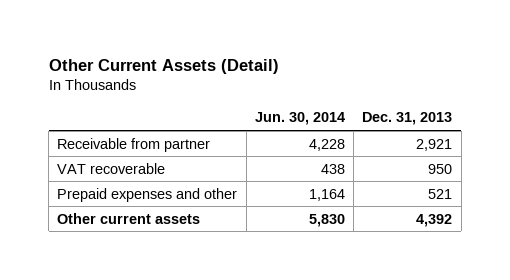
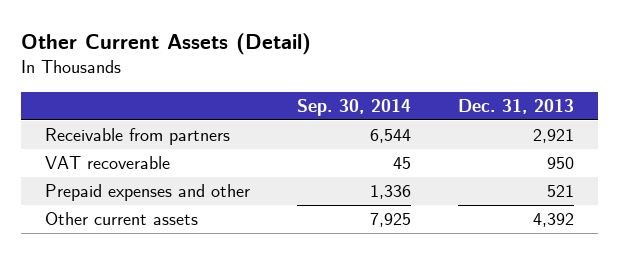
[254,112,345,126] Jun. 30, 2014 -> none
none -> [297,98,412,116] Sep. 30, 2014
[57,137,211,152] Receivable from partner -> [44,128,230,146] Receivable from partners

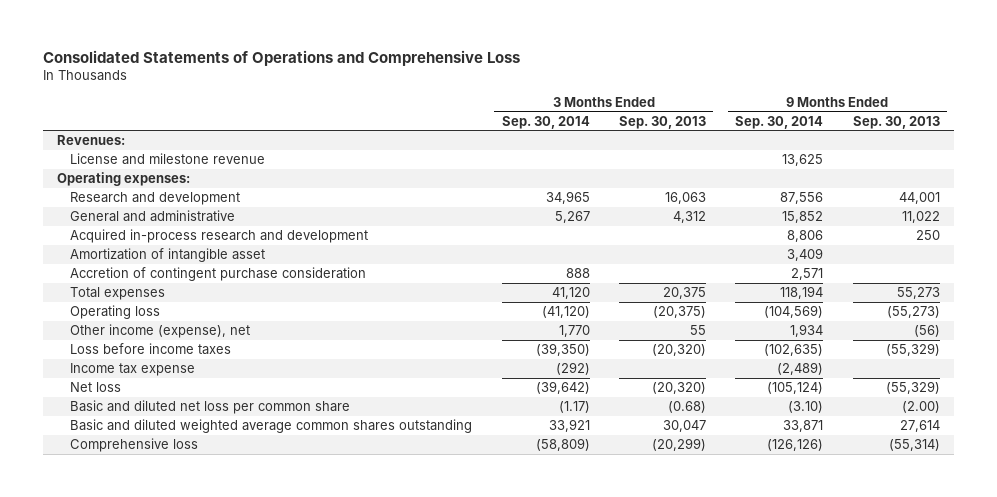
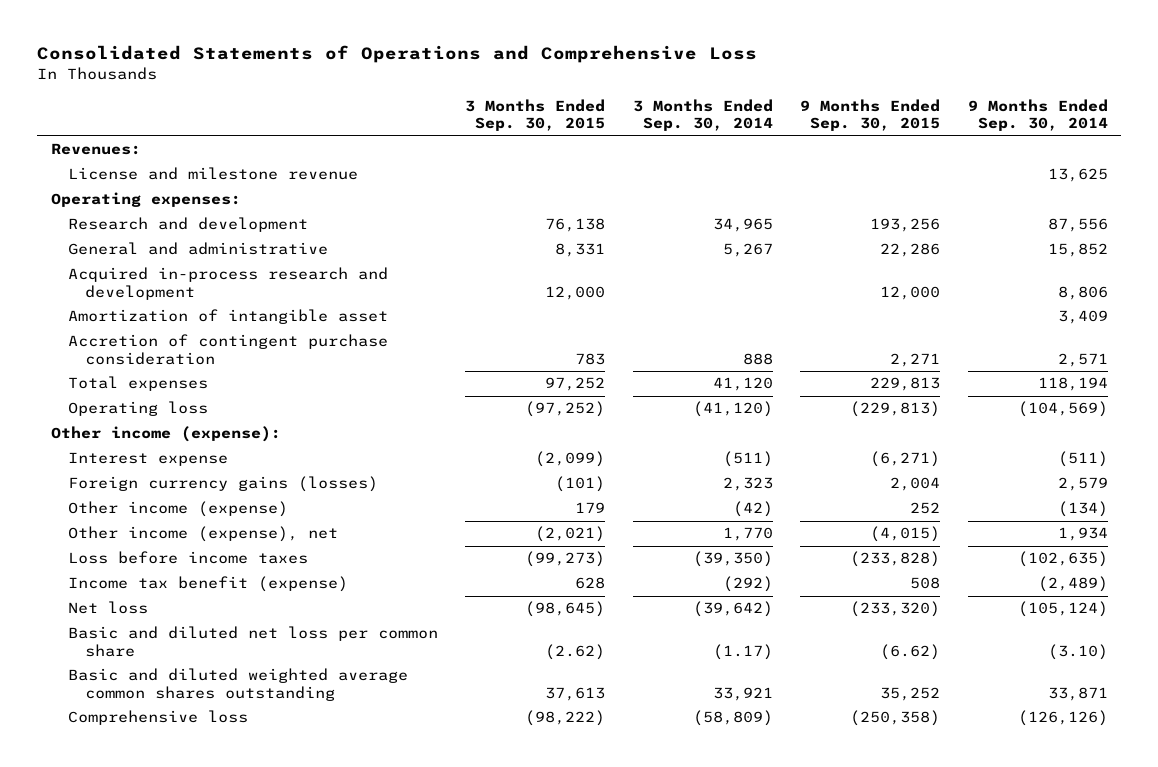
[618,115,706,129] Sep. 30, 2013 -> none
[852,115,940,129] Sep. 30, 2013 -> none
none -> [465,98,606,132] 3 Months Ended Sep. 30, 2015
none -> [800,98,941,132] 9 Months Ended Sep. 30, 2015
none -> [50,426,281,443] Other income (expense):
none -> [67,452,228,467] Interest expense
none -> [67,476,378,493] Foreign currency gains (losses)
none -> [67,501,288,518] Other income (expense)
[70,362,196,376] Income tax expense -> [67,576,348,593] Income tax benefit (expense)

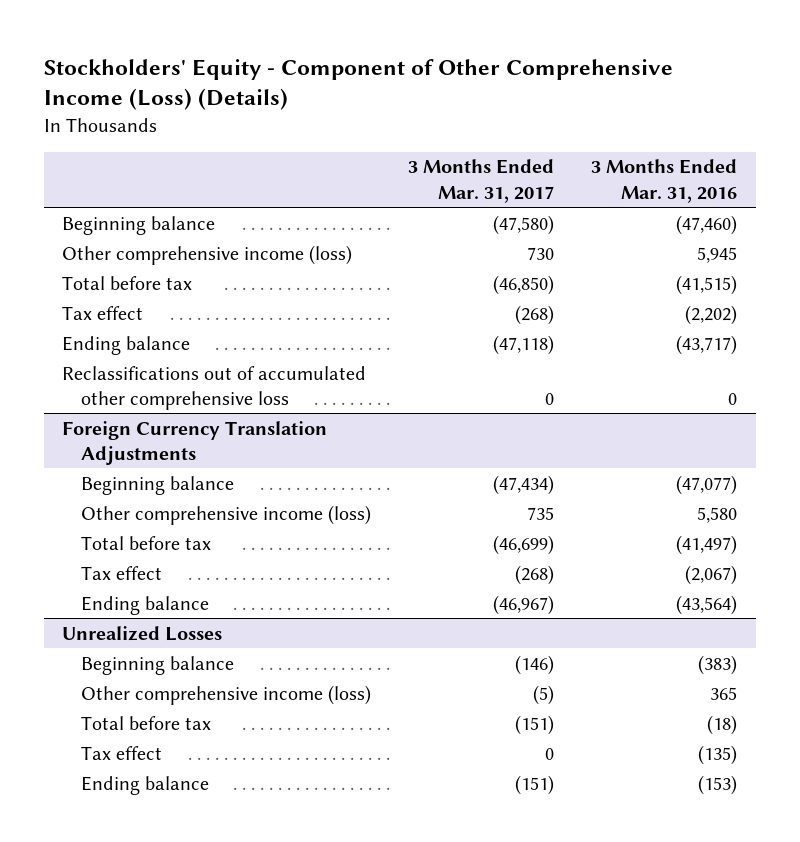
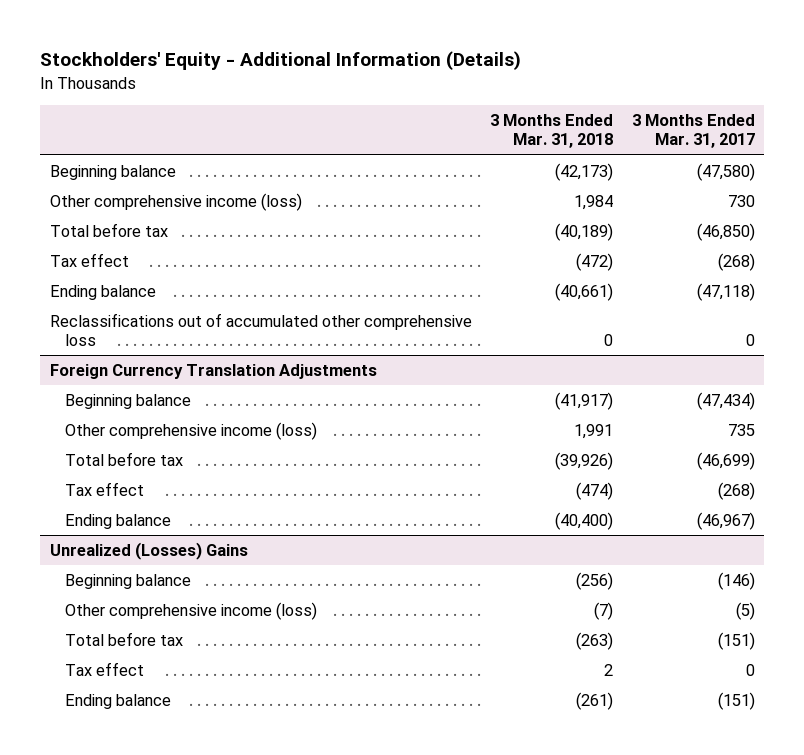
[43,58,673,111] Stockholders' Equity - Component of Other Comprehensive Income (Loss) (Details) -> [40,51,522,71] Stockholders' Equity - Additional Information (Details)
[591,159,738,203] 3 Months Ended Mar. 31, 2016 -> none
none -> [490,114,614,149] 3 Months Ended Mar. 31, 2018
[62,625,223,641] Unrealized Losses -> [49,542,248,561] Unrealized (Losses) Gains

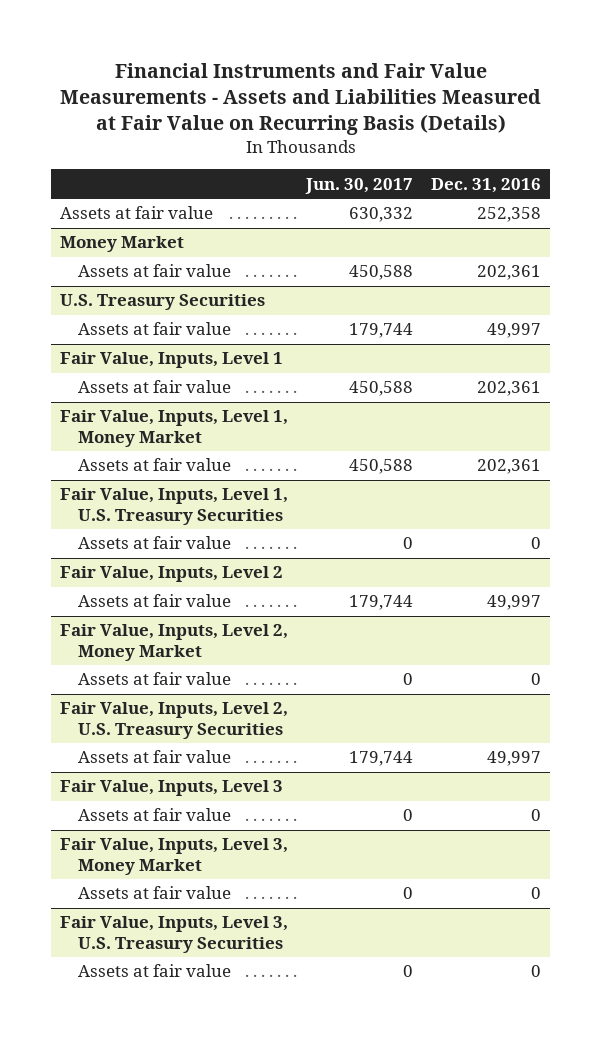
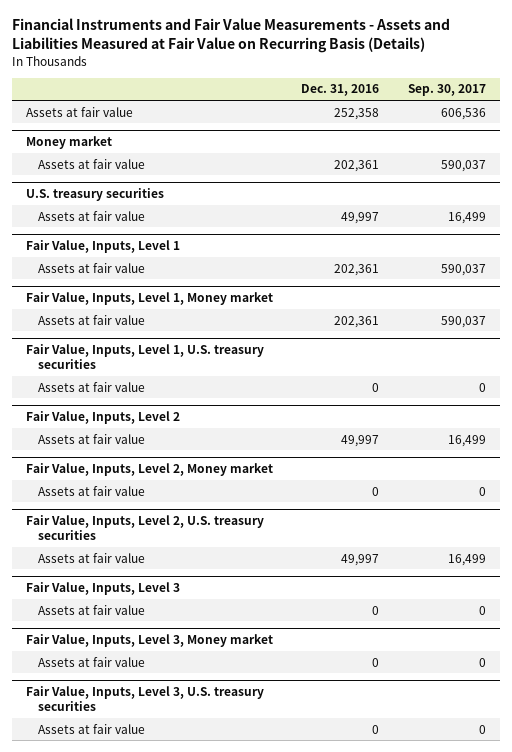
[305,177,414,194] Jun. 30, 2017 -> none
none -> [407,84,486,97] Sep. 30, 2017
[60,236,185,253] Money Market -> [25,136,112,150] Money market
[60,294,266,311] U.S. Treasury Securities -> [25,188,164,202] U.S. treasury securities
[60,410,289,447] Fair Value, Inputs, Level 1, Money Market -> [25,292,273,306] Fair Value, Inputs, Level 1, Money market
[60,488,289,525] Fair Value, Inputs, Level 1, U.S. Treasury Securities -> [25,344,264,369] Fair Value, Inputs, Level 1, U.S. treasury securities
[60,624,289,661] Fair Value, Inputs, Level 2, Money Market -> [25,463,273,477] Fair Value, Inputs, Level 2, Money market
[60,702,289,739] Fair Value, Inputs, Level 2, U.S. Treasury Securities -> [25,515,264,540] Fair Value, Inputs, Level 2, U.S. treasury securities
[60,838,289,875] Fair Value, Inputs, Level 3, Money Market -> [25,634,273,648] Fair Value, Inputs, Level 3, Money market
[60,916,289,953] Fair Value, Inputs, Level 3, U.S. Treasury Securities -> [25,686,264,711] Fair Value, Inputs, Level 3, U.S. treasury securities

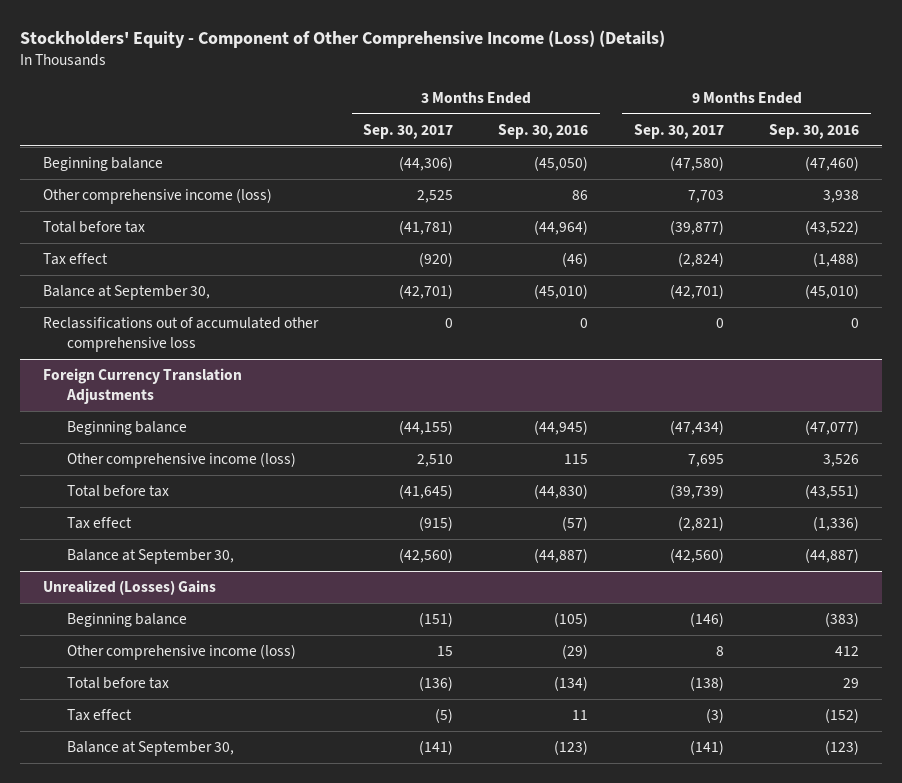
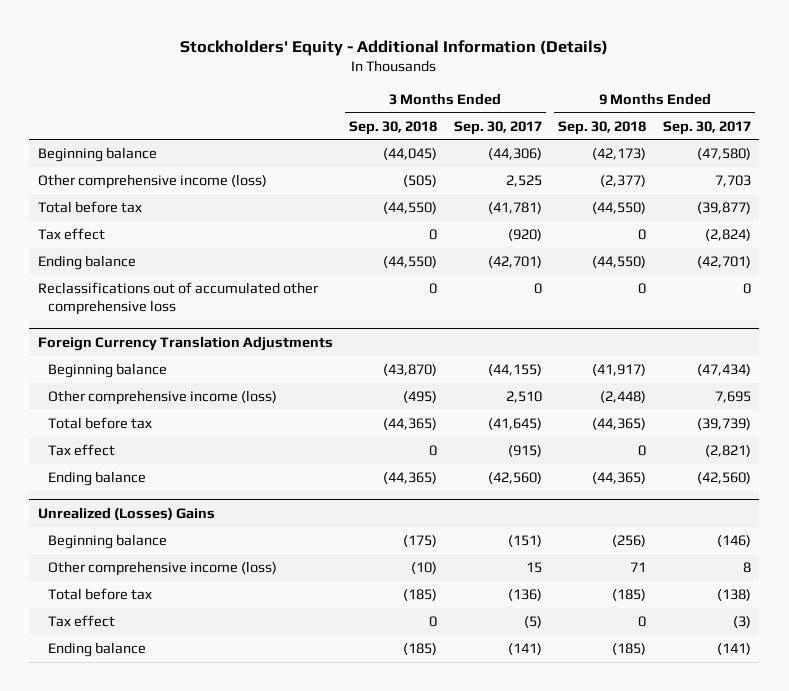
[19,30,665,49] Stockholders' Equity - Component of Other Comprehensive Income (Loss) (Details) -> [180,39,609,56] Stockholders' Equity - Additional Information (Details)
[498,123,589,139] Sep. 30, 2016 -> none
[769,123,860,139] Sep. 30, 2016 -> none
none -> [349,120,438,135] Sep. 30, 2018
none -> [558,120,647,135] Sep. 30, 2018
[42,285,210,301] Balance at September 30, -> [37,255,136,271] Ending balance
[67,549,235,565] Balance at September 30, -> [47,471,146,487] Ending balance
[67,741,235,757] Balance at September 30, -> [47,642,146,658] Ending balance

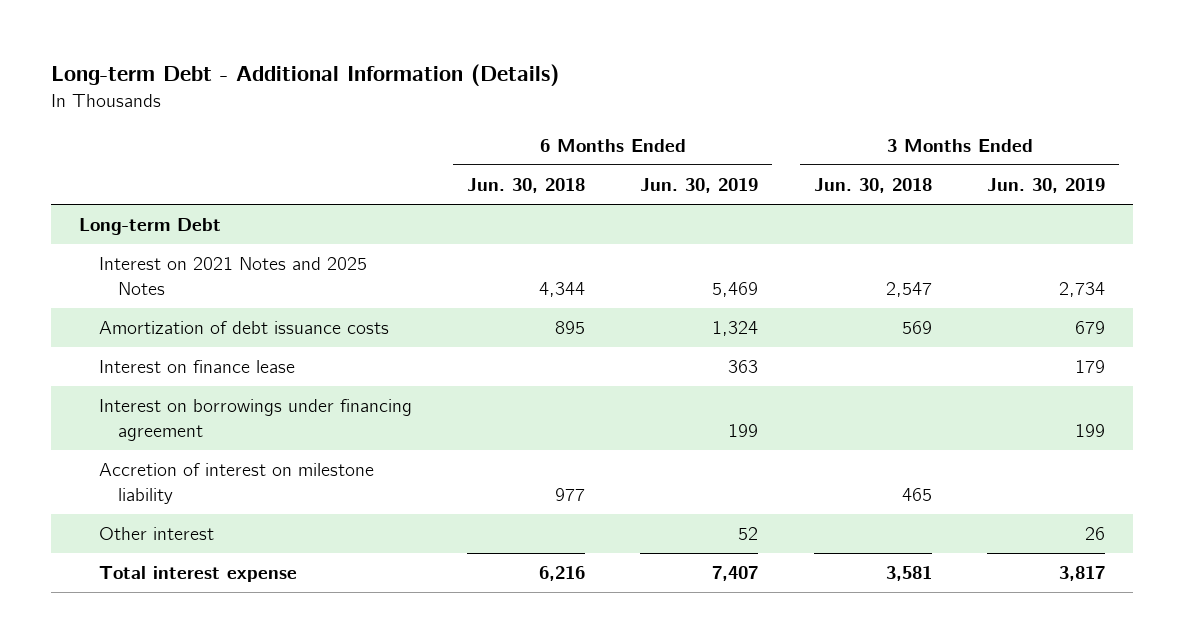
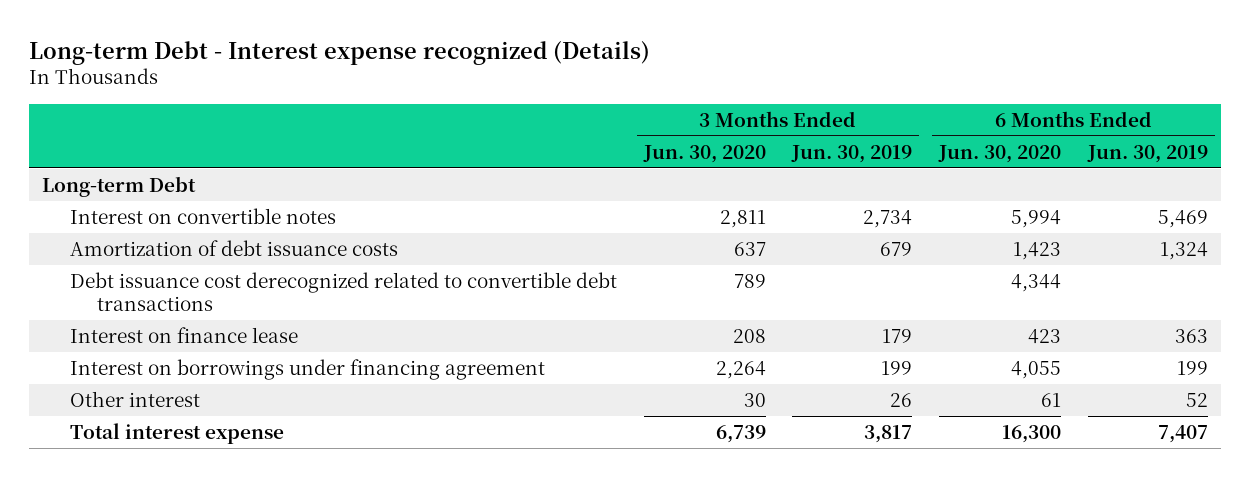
[51,63,560,86] Long-term Debt - Additional Information (Details) -> [28,40,650,65] Long-term Debt - Interest expense recognized (Details)
[467,178,586,194] Jun. 30, 2018 -> none
[813,178,932,194] Jun. 30, 2018 -> none
none -> [642,144,766,163] Jun. 30, 2020
none -> [938,144,1062,163] Jun. 30, 2020
[98,257,367,295] Interest on 2021 Notes and 2025 Notes -> [69,208,336,225] Interest on convertible notes
none -> [69,272,617,312] Debt issuance cost derecognized related to convertible debt transactions
[98,463,374,504] Accretion of interest on milestone liability -> none

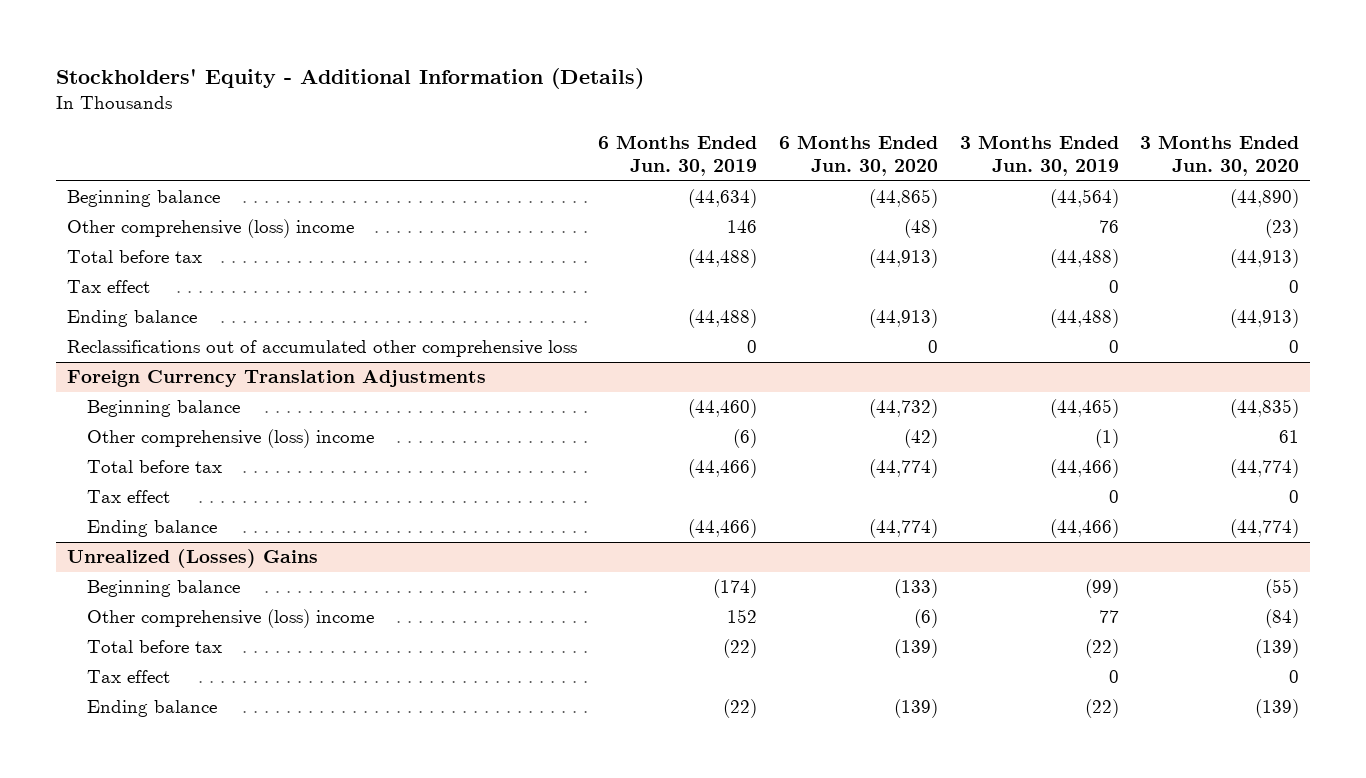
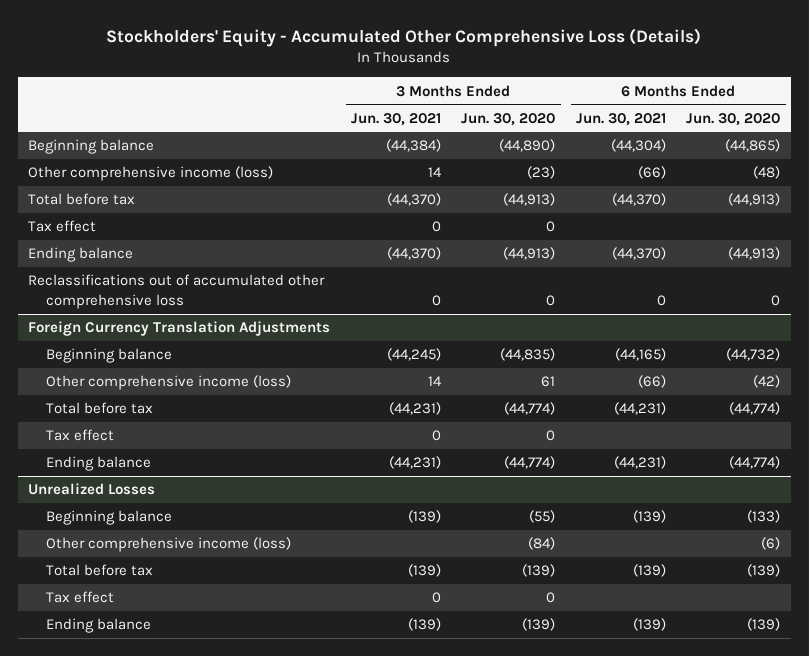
[55,68,644,90] Stockholders' Equity - Additional Information (Details) -> [106,27,702,47] Stockholders' Equity - Accumulated Other Comprehensive Loss (Details)
[598,135,758,177] 6 Months Ended Jun. 30, 2019 -> none
[959,135,1119,177] 3 Months Ended Jun. 30, 2019 -> none
none -> [350,112,441,126] Jun. 30, 2021
none -> [575,112,666,126] Jun. 30, 2021
[66,219,354,239] Other comprehensive (loss) income -> [28,166,274,182] Other comprehensive income (loss)
[87,429,375,449] Other comprehensive (loss) income -> [45,375,291,391] Other comprehensive income (loss)
[66,549,318,569] Unrealized (Losses) Gains -> [28,483,156,496] Unrealized Losses
[87,609,375,629] Other comprehensive (loss) income -> [45,537,291,553] Other comprehensive income (loss)

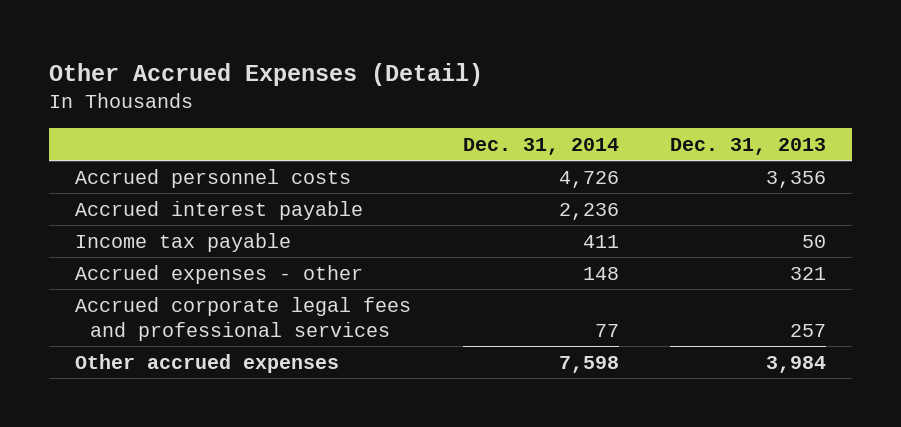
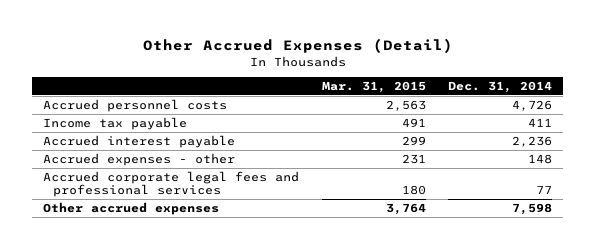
[670,137,827,155] Dec. 31, 2013 -> none
none -> [321,81,426,94] Mar. 31, 2015
[74,200,363,220] Accrued interest payable -> [43,134,236,148] Accrued interest payable

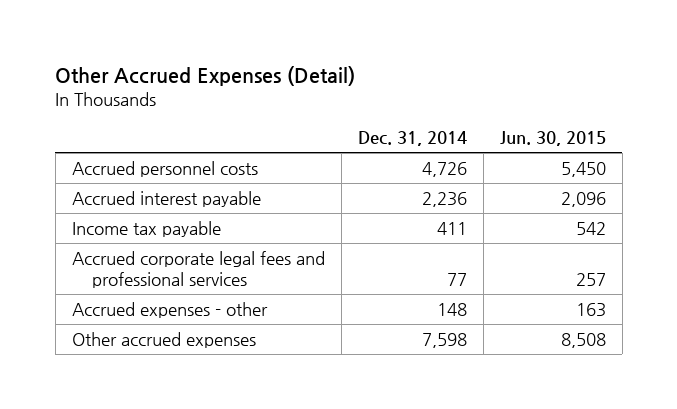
[321,81,426,94] Mar. 31, 2015 -> none
none -> [499,131,606,147] Jun. 30, 2015
[43,116,188,130] Income tax payable -> [71,221,221,238] Income tax payable
[43,152,236,166] Accrued expenses - other -> [71,302,268,319] Accrued expenses - other

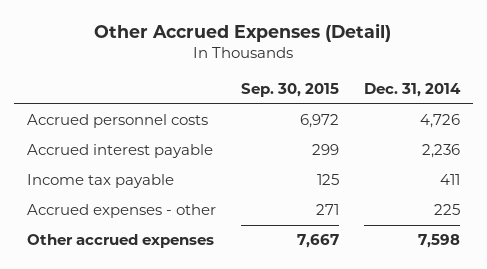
[499,131,606,147] Jun. 30, 2015 -> none
none -> [240,82,339,97] Sep. 30, 2015
[71,251,325,289] Accrued corporate legal fees and professional services -> none
[436,303,467,317] 148 -> [433,204,460,216] 225

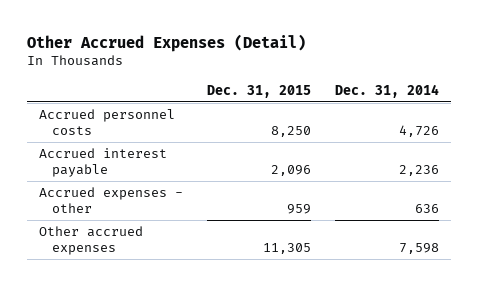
[240,82,339,97] Sep. 30, 2015 -> none
none -> [207,84,312,98] Dec. 31, 2015
[26,174,174,189] Income tax payable -> none
[433,204,460,216] 225 -> [415,204,440,214] 636

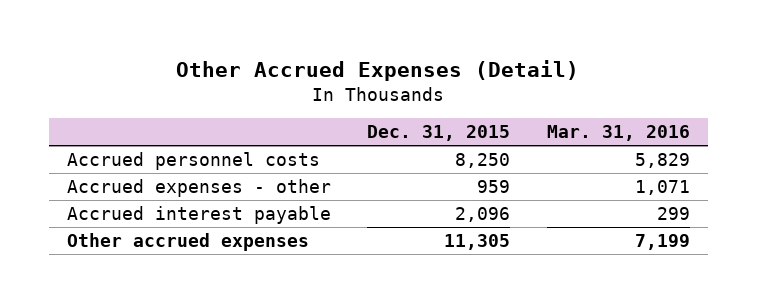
[335,83,440,98] Dec. 31, 2014 -> none
none -> [546,125,690,142] Mar. 31, 2016
[39,148,168,178] Accrued interest payable -> [67,205,332,224] Accrued interest payable

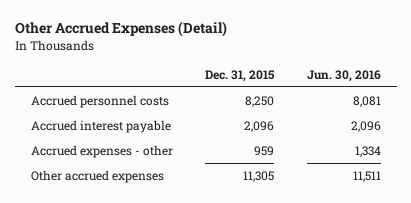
[546,125,690,142] Mar. 31, 2016 -> none
none -> [306,69,381,82] Jun. 30, 2016
[67,178,332,197] Accrued expenses - other -> [30,144,173,158] Accrued expenses - other

